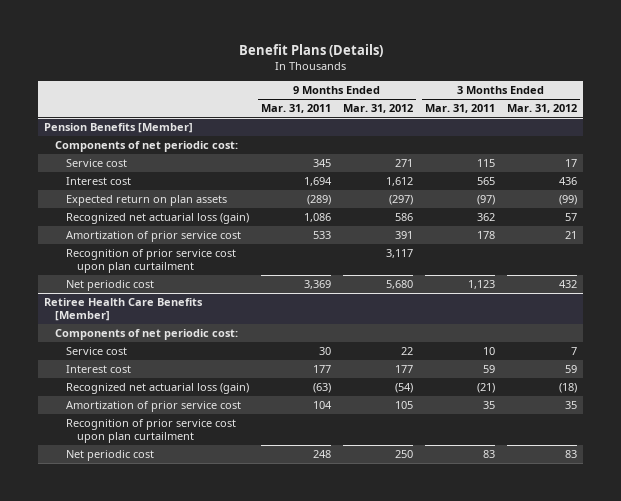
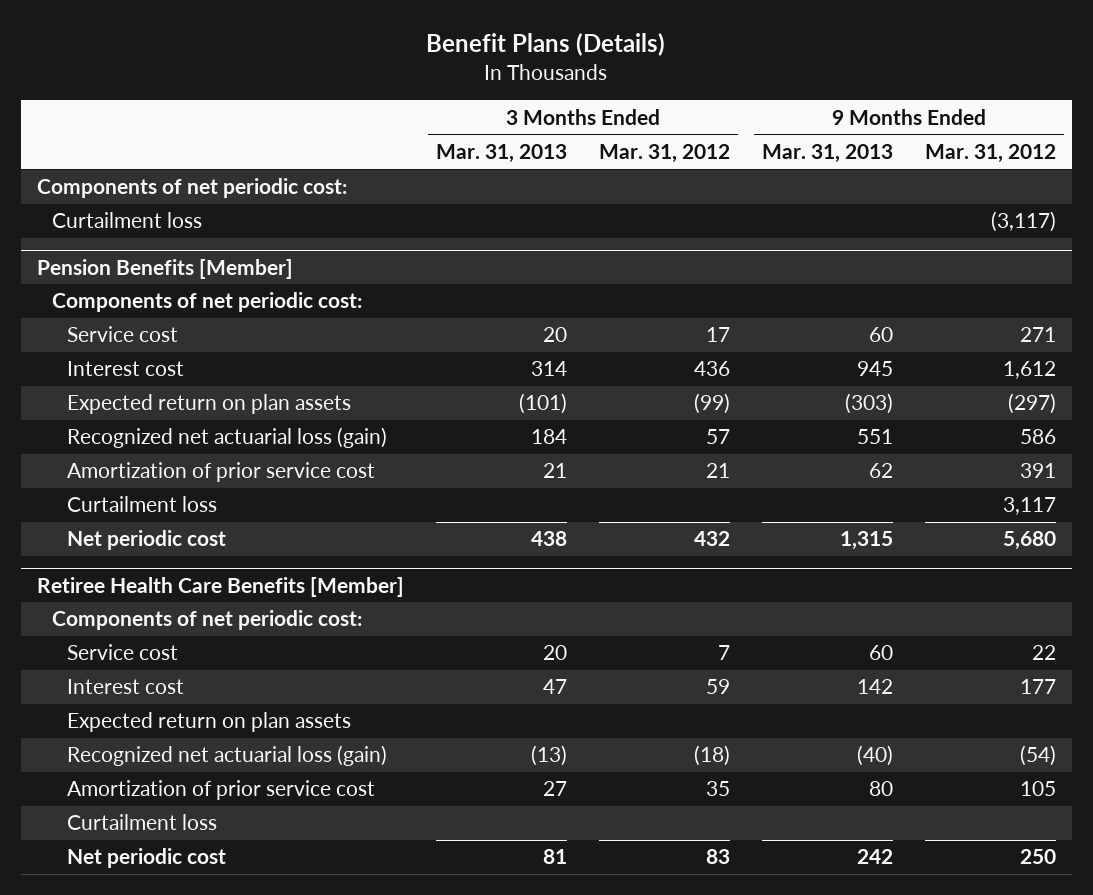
[261,104,332,114] Mar. 31, 2011 -> none
[425,104,496,114] Mar. 31, 2011 -> none
none -> [435,143,567,163] Mar. 31, 2013
none -> [762,143,894,163] Mar. 31, 2013
none -> [36,178,347,199] Components of net periodic cost:
none -> [51,212,202,229] Curtailment loss
[66,248,237,274] Recognition of prior service cost upon plan curtailment -> [67,496,218,513] Curtailment loss
none -> [67,712,352,733] Expected return on plan assets
[66,418,237,444] Recognition of prior service cost upon plan curtailment -> [67,814,218,831] Curtailment loss

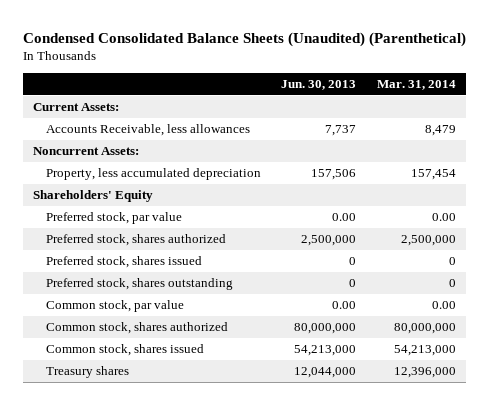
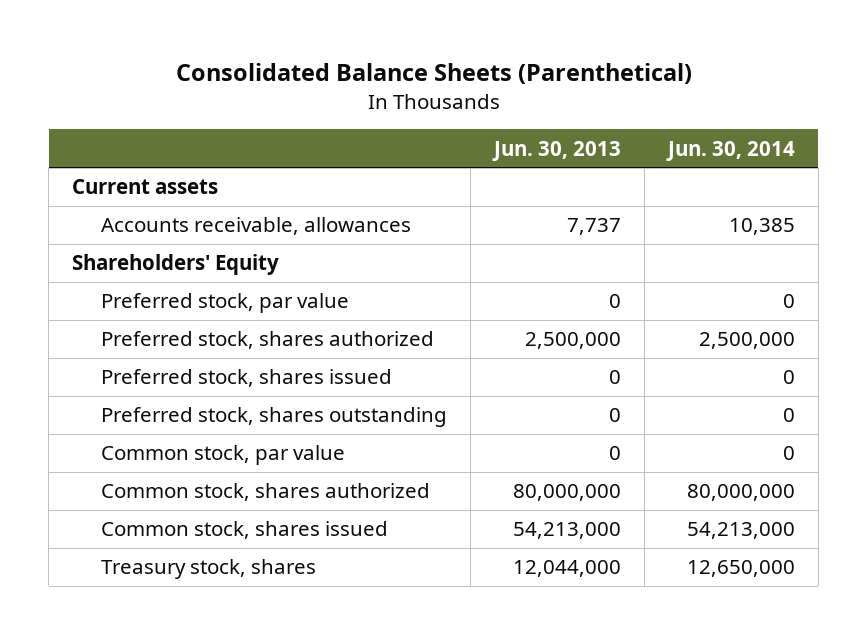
[22,31,466,47] Condensed Consolidated Balance Sheets (Unaudited) (Parenthetical) -> [175,62,692,84] Consolidated Balance Sheets (Parenthetical)
[376,80,456,91] Mar. 31, 2014 -> none
none -> [665,140,795,161] Jun. 30, 2014
[33,147,140,156] Noncurrent Assets: -> none
[45,168,261,181] Property, less accumulated depreciation -> none
[33,103,120,112] Current Assets: -> [72,179,219,195] Current assets
[45,124,250,137] Accounts Receivable, less allowances -> [100,217,411,236] Accounts receivable, allowances
[332,213,357,222] 0.00 -> [608,294,621,309] 0
[332,301,357,310] 0.00 -> [608,446,621,461] 0
[45,366,129,379] Treasury shares -> [100,559,316,580] Treasury stock, shares

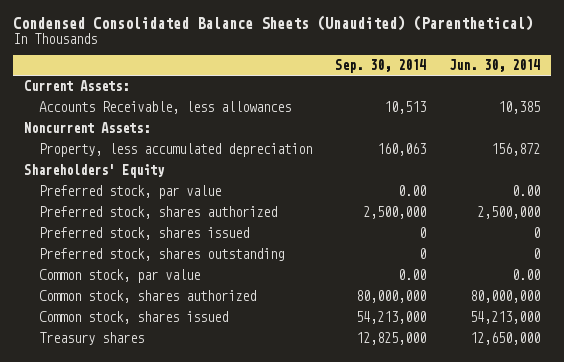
[175,62,692,84] Consolidated Balance Sheets (Parenthetical) -> [12,15,533,32] Condensed Consolidated Balance Sheets (Unaudited) (Parenthetical)
[491,140,621,161] Jun. 30, 2013 -> none
none -> [334,59,426,74] Sep. 30, 2014
[72,179,219,195] Current assets -> [24,80,130,92] Current Assets:
[100,217,411,236] Accounts receivable, allowances -> [38,101,291,115] Accounts Receivable, less allowances
none -> [24,122,151,134] Noncurrent Assets:
none -> [38,143,312,158] Property, less accumulated depreciation
[782,294,795,309] 0 -> [511,185,540,197] 0.00
[782,446,795,461] 0 -> [511,269,540,281] 0.00
[100,559,316,580] Treasury stock, shares -> [38,332,144,346] Treasury shares

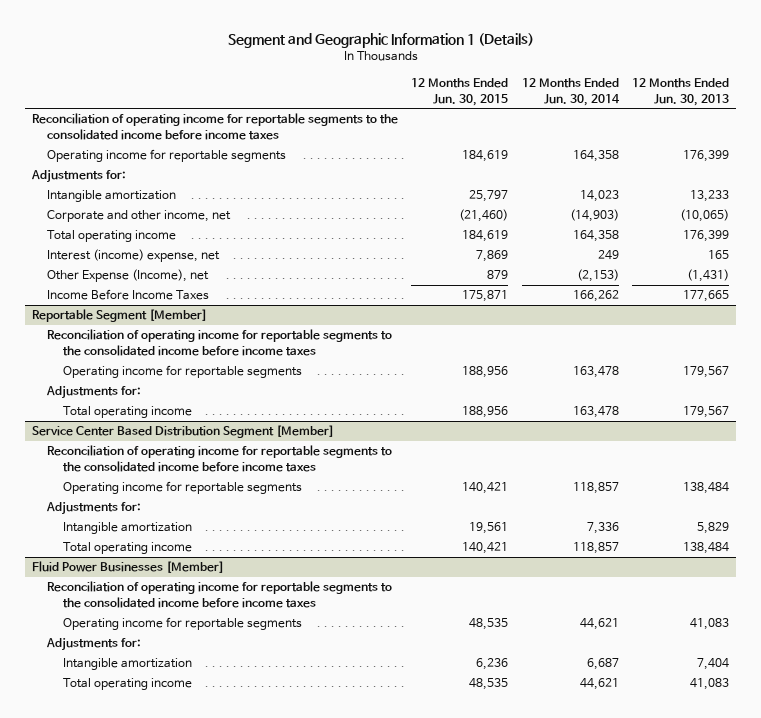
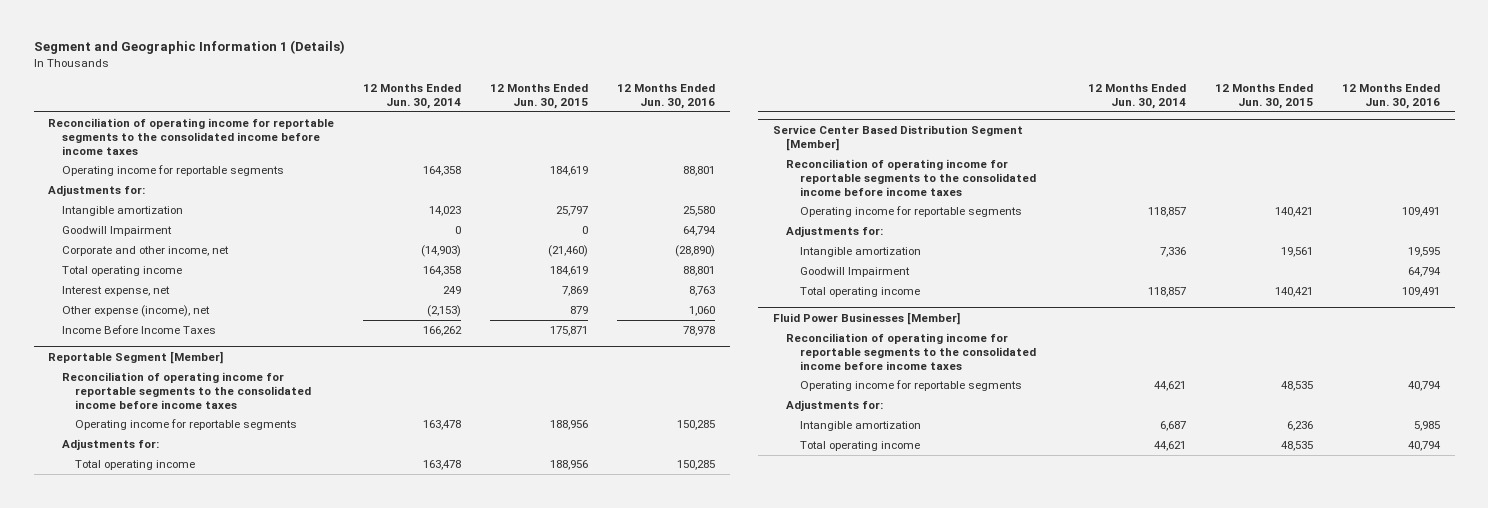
[632,78,730,106] 12 Months Ended Jun. 30, 2013 -> none
none -> [617,84,716,109] 12 Months Ended Jun. 30, 2016
none -> [61,225,172,236] Goodwill Impairment
[47,249,221,263] Interest (income) expense, net -> [61,285,170,296] Interest expense, net
[47,269,210,283] Other Expense (Income), net -> [61,304,210,317] Other expense (income), net
none -> [799,266,910,277] Goodwill Impairment

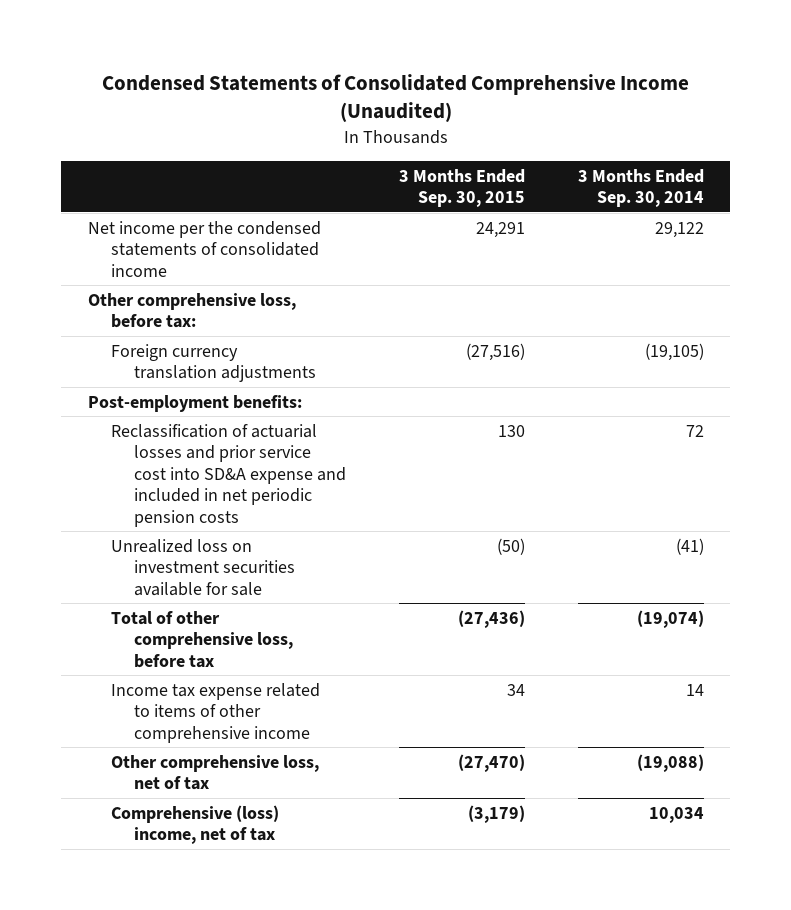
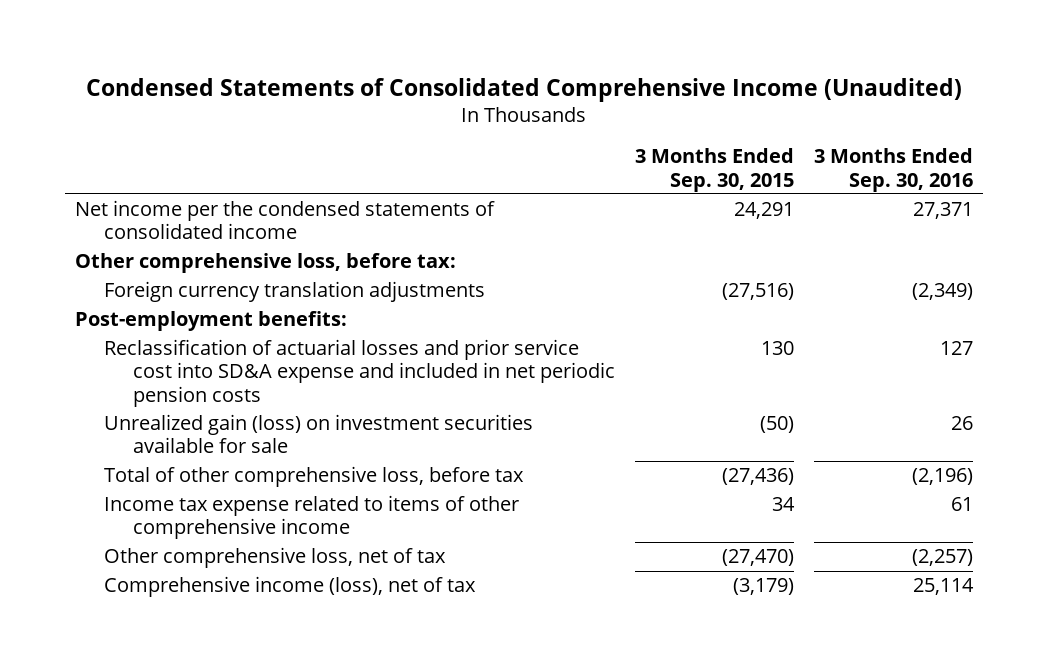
[577,168,704,208] 3 Months Ended Sep. 30, 2014 -> none
none -> [813,148,973,192] 3 Months Ended Sep. 30, 2016
[111,538,296,596] Unrealized loss on investment securities available for sale -> [103,414,533,454] Unrealized gain (loss) on investment securities available for sale
[111,804,280,845] Comprehensive (loss) income, net of tax -> [103,576,476,598] Comprehensive income (loss), net of tax

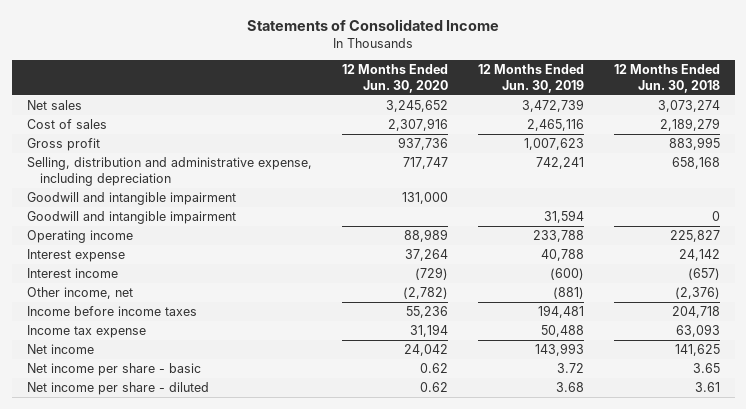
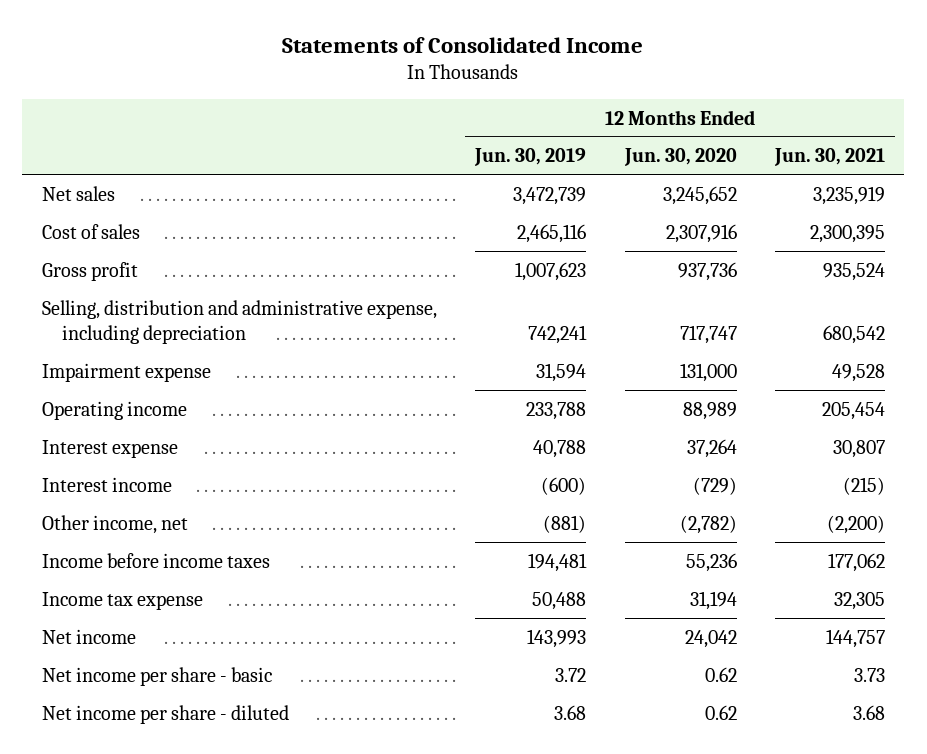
[613,63,720,93] 12 Months Ended Jun. 30, 2018 -> none
none -> [774,148,886,167] Jun. 30, 2021
[26,191,236,205] Goodwill and intangible impairment -> none
[26,210,236,224] Goodwill and intangible impairment -> none
none -> [41,362,211,382] Impairment expense

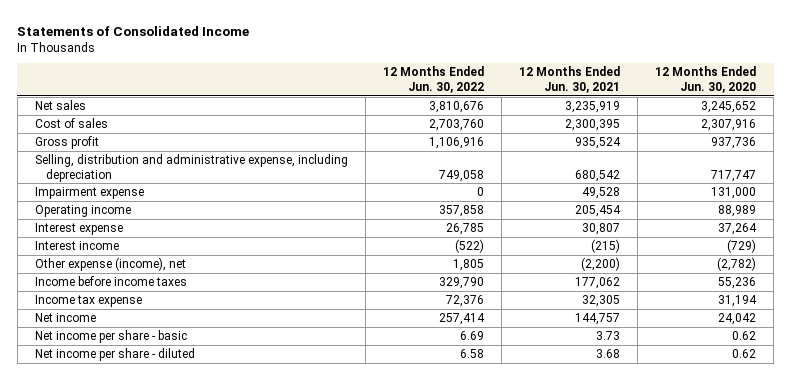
[474,148,587,167] Jun. 30, 2019 -> none
none -> [383,66,485,94] 12 Months Ended Jun. 30, 2022
[41,514,188,534] Other income, net -> [34,257,186,272] Other expense (income), net

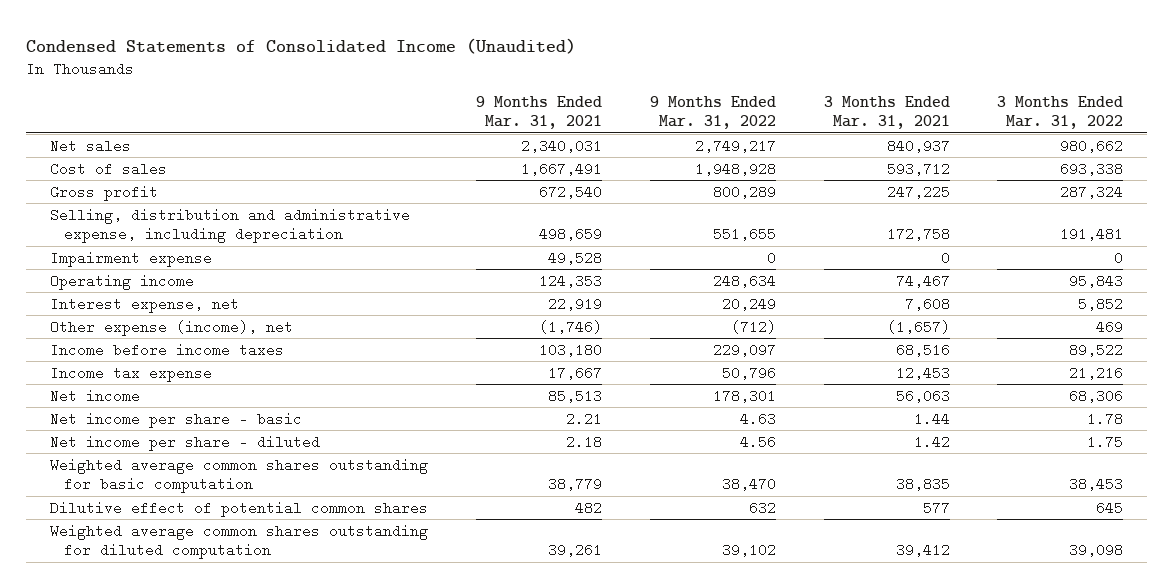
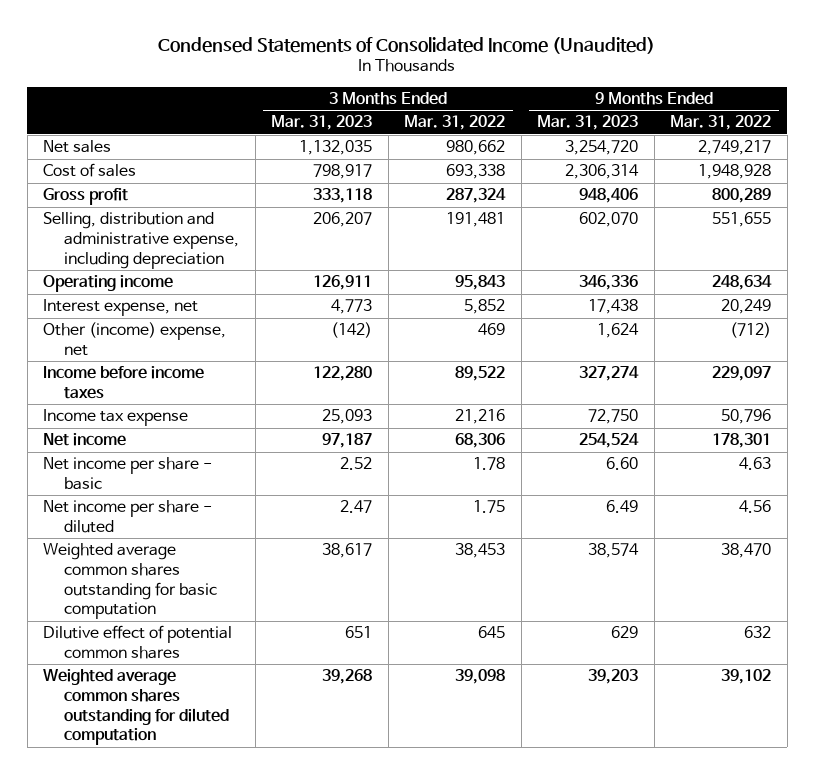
[476,95,603,130] 9 Months Ended Mar. 31, 2021 -> none
[823,95,950,130] 3 Months Ended Mar. 31, 2021 -> none
none -> [271,115,373,131] Mar. 31, 2023
none -> [537,115,639,131] Mar. 31, 2023
[50,250,213,267] Impairment expense -> none
[50,319,294,336] Other expense (income), net -> [43,322,227,356] Other (income) expense, net

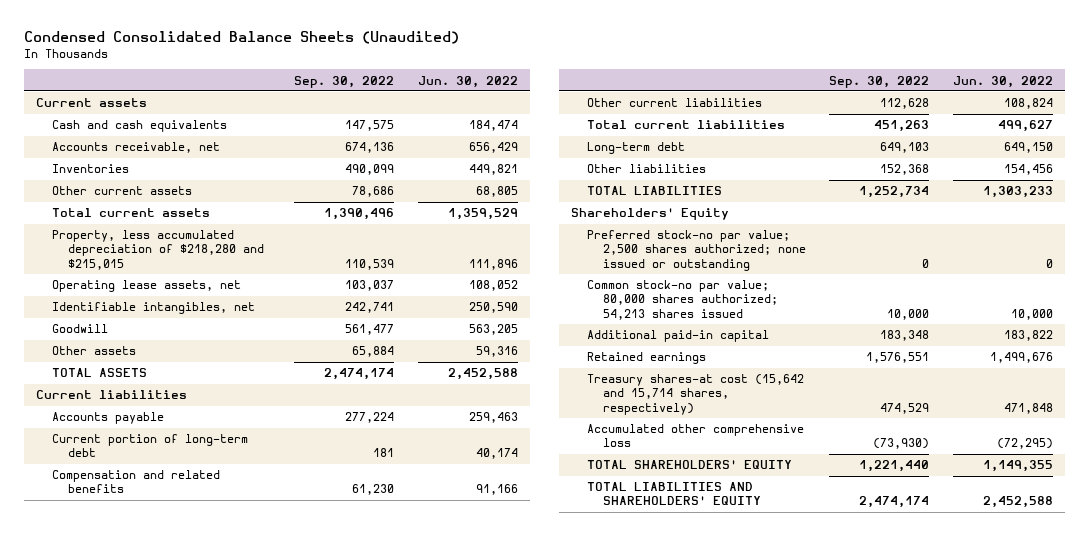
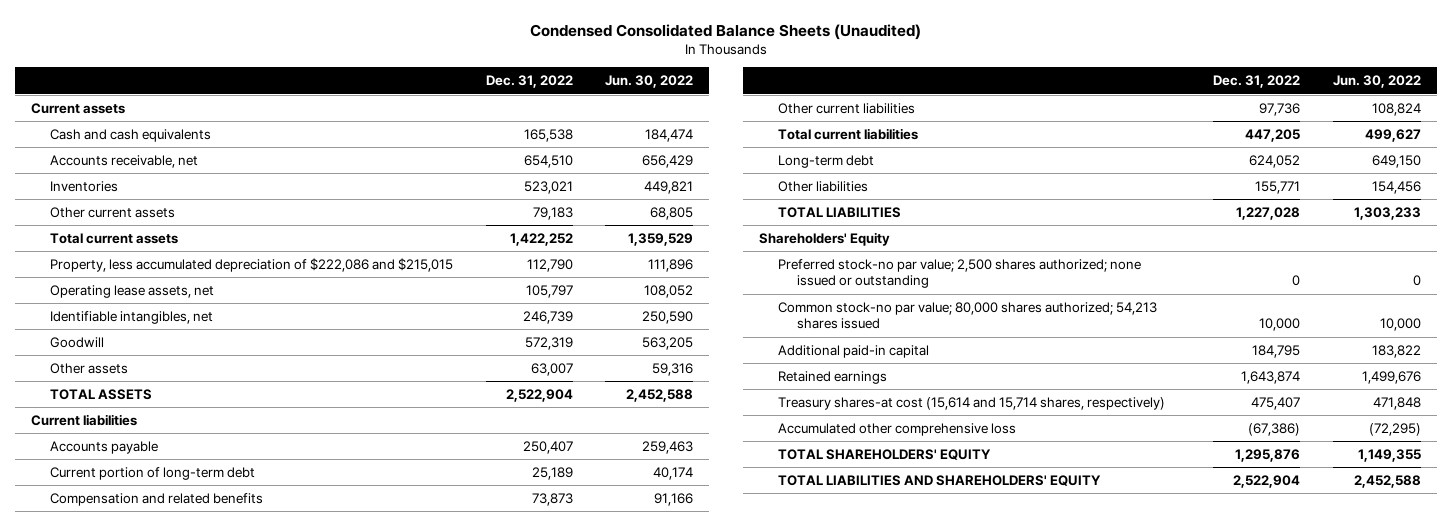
[294,75,395,88] Sep. 30, 2022 -> none
none -> [485,75,573,89] Dec. 31, 2022
[51,230,264,270] Property, less accumulated depreciation of $218,280 and $215,015 -> [50,257,454,272] Property, less accumulated depreciation of $222,086 and $215,015
[586,374,804,415] Treasury shares-at cost (15,642 and 15,714 shares, respectively) -> [777,396,1165,410] Treasury shares-at cost (15,614 and 15,714 shares, respectively)

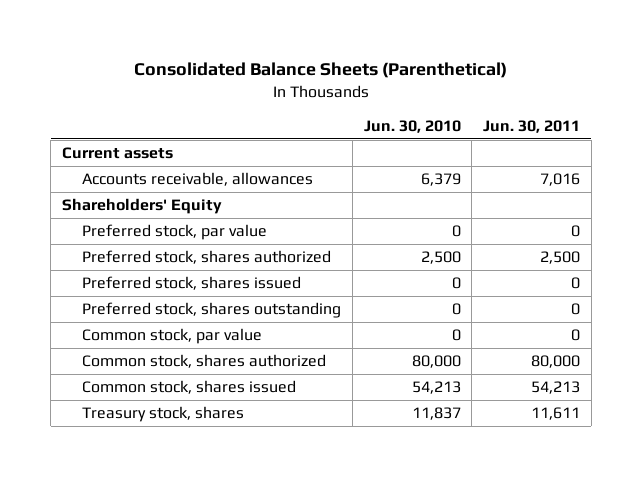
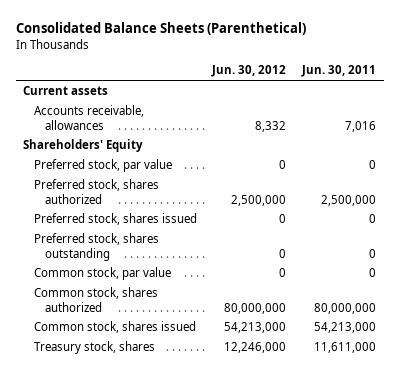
[363,119,461,133] Jun. 30, 2010 -> none
none -> [211,65,287,78] Jun. 30, 2012
[540,251,581,265] 2,500 -> [320,194,376,206] 2,500,000
[531,355,581,369] 80,000 -> [313,302,376,314] 80,000,000
[531,381,581,395] 54,213 -> [313,321,376,333] 54,213,000
[531,407,581,421] 11,611 -> [313,341,376,353] 11,611,000

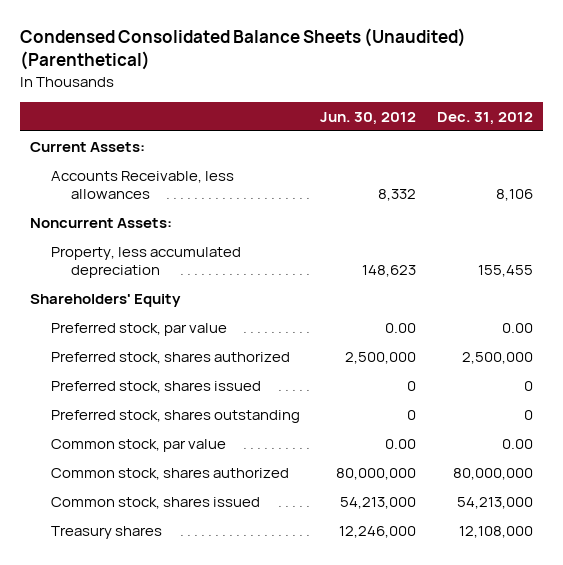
[15,22,306,36] Consolidated Balance Sheets (Parenthetical) -> [19,28,466,71] Condensed Consolidated Balance Sheets (Unaudited) (Parenthetical)
[300,65,376,78] Jun. 30, 2011 -> none
none -> [436,111,533,125] Dec. 31, 2012
[23,85,109,95] Current assets -> [30,142,146,153] Current Assets:
[34,104,145,130] Accounts receivable, allowances -> [50,171,234,199] Accounts Receivable, less allowances
none -> [30,218,173,229] Noncurrent Assets:
none -> [50,247,241,278] Property, less accumulated depreciation
[279,159,287,169] 0 -> [385,323,417,334] 0.00
[279,267,287,277] 0 -> [385,439,417,450] 0.00
[34,340,156,354] Treasury stock, shares -> [50,526,162,540] Treasury shares

